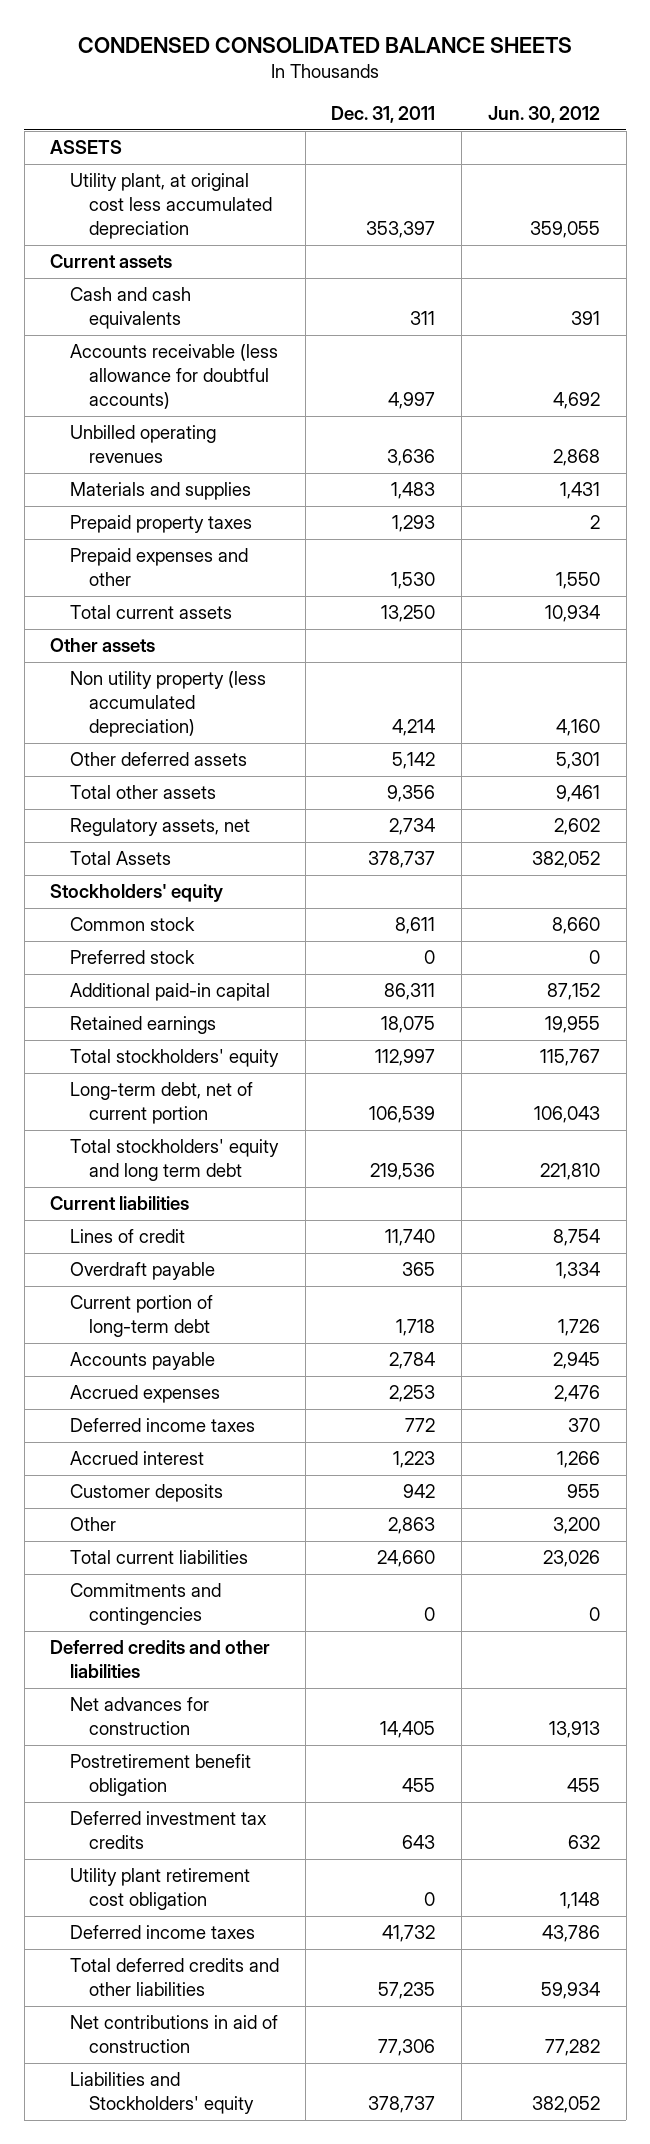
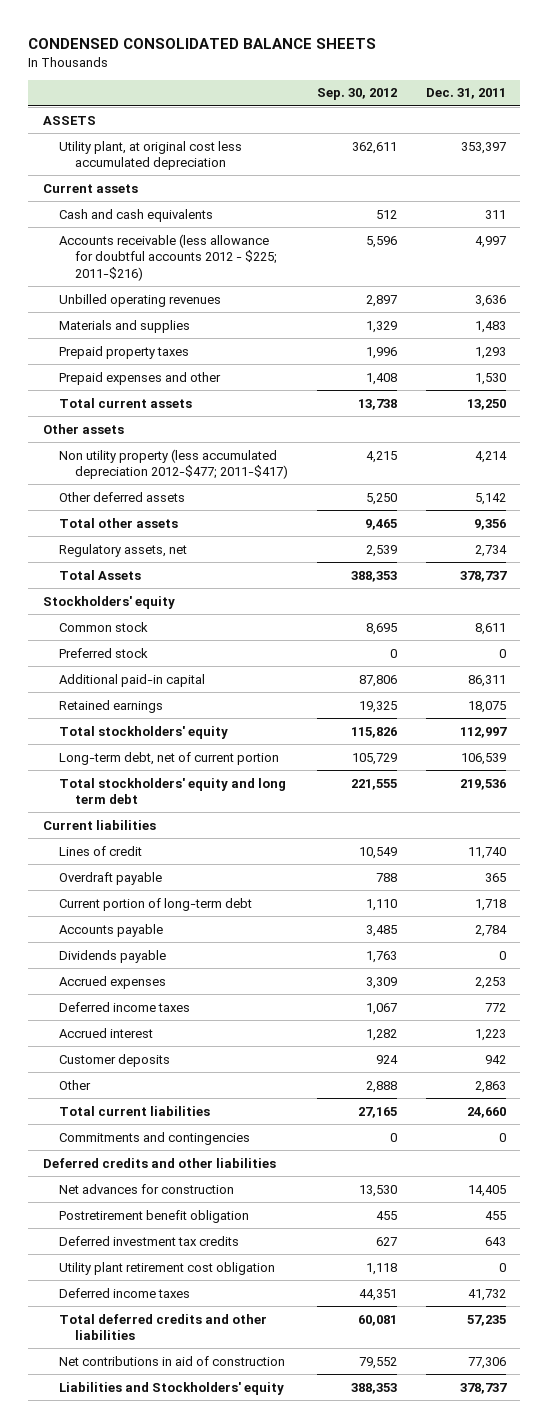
[488,105,601,123] Jun. 30, 2012 -> none
none -> [316,88,397,101] Sep. 30, 2012
[69,344,278,410] Accounts receivable (less allowance for doubtful accounts) -> [58,233,277,281] Accounts receivable (less allowance for doubtful accounts 2012 - $225; 2011-$216)
[69,671,266,738] Non utility property (less accumulated depreciation) -> [58,448,288,480] Non utility property (less accumulated depreciation 2012-$477; 2011-$417)
none -> [58,949,166,963] Dividends payable

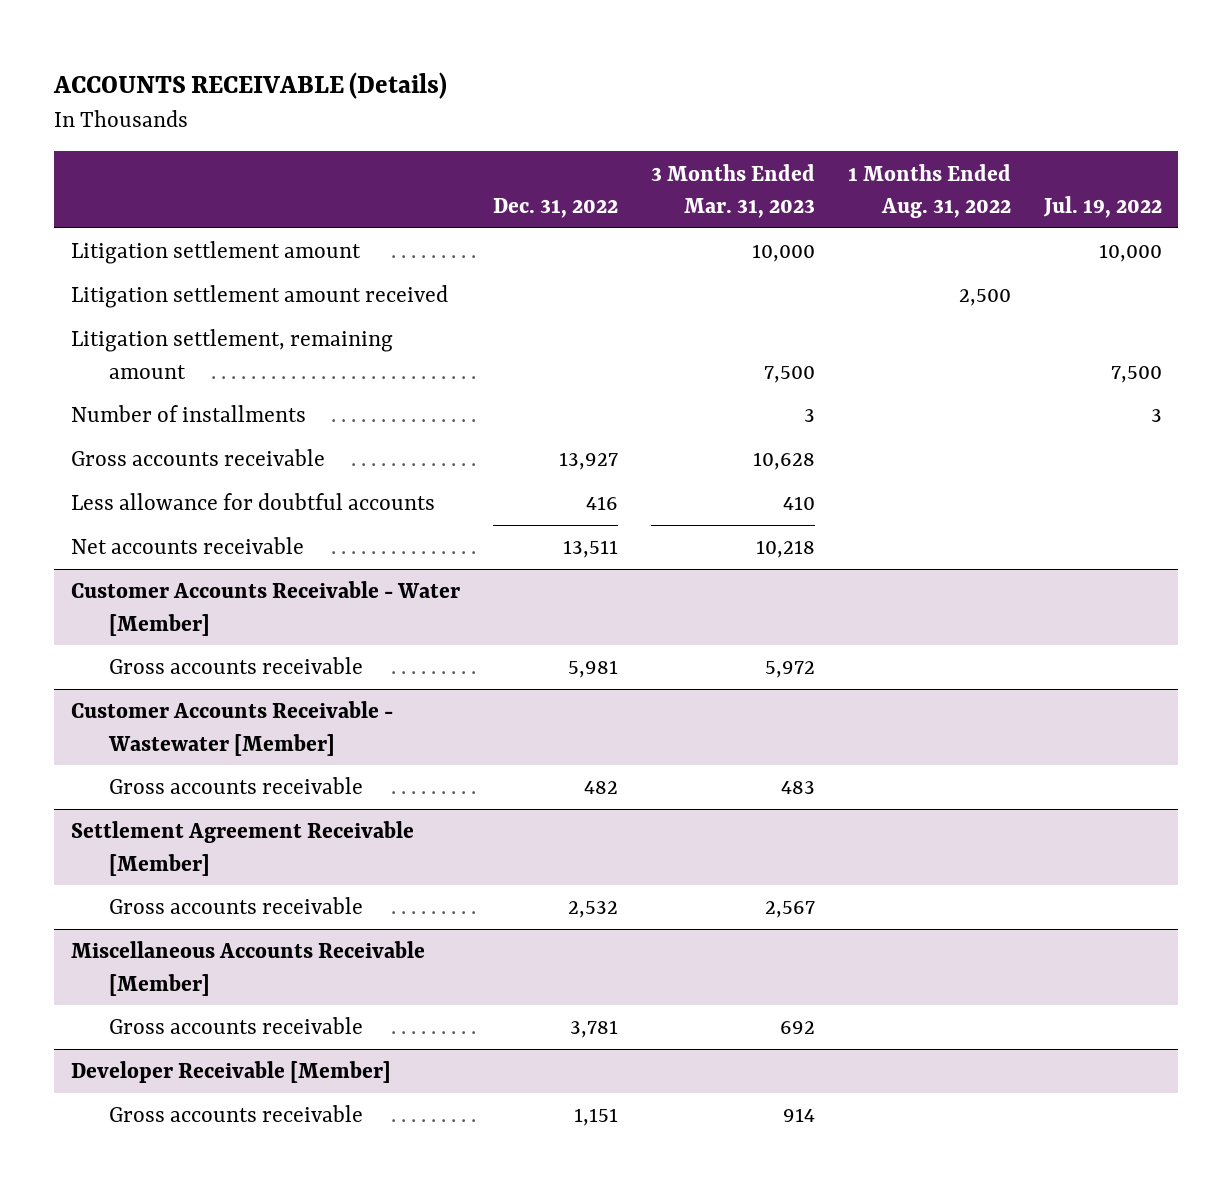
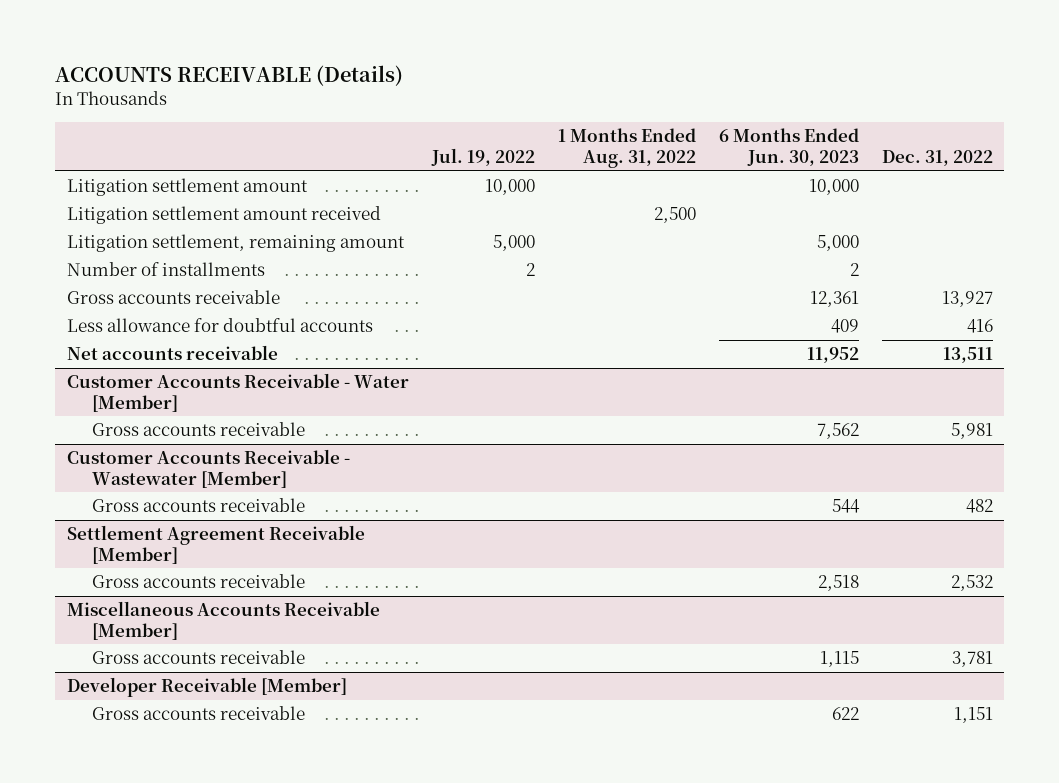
[650,163,815,218] 3 Months Ended Mar. 31, 2023 -> none
none -> [718,128,859,166] 6 Months Ended Jun. 30, 2023
[1110,365,1162,383] 7,500 -> [492,235,535,252] 5,000
[1150,409,1162,423] 3 -> [525,263,535,277] 2

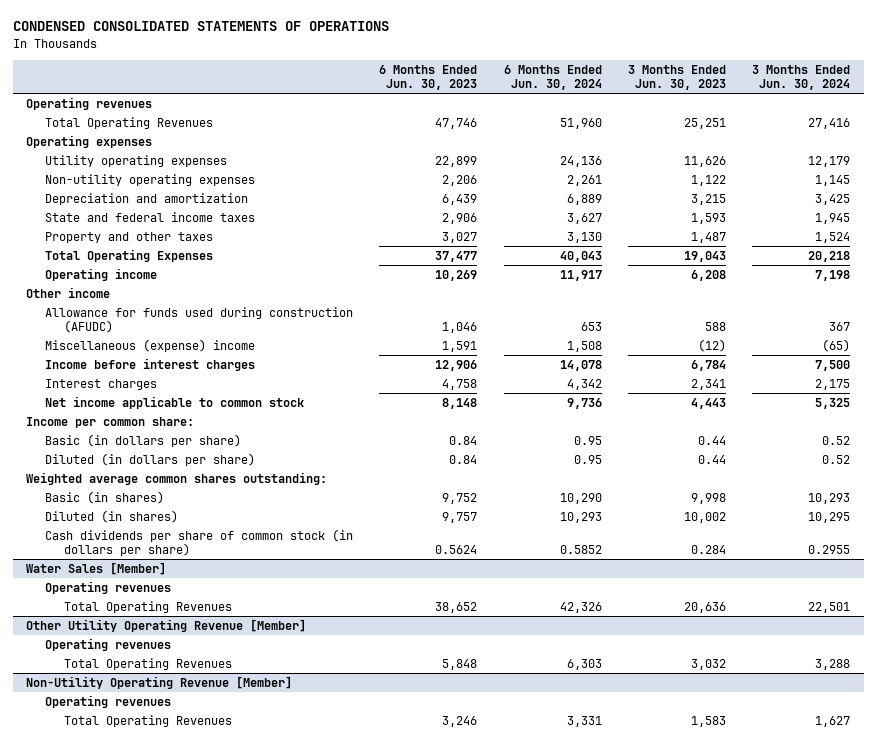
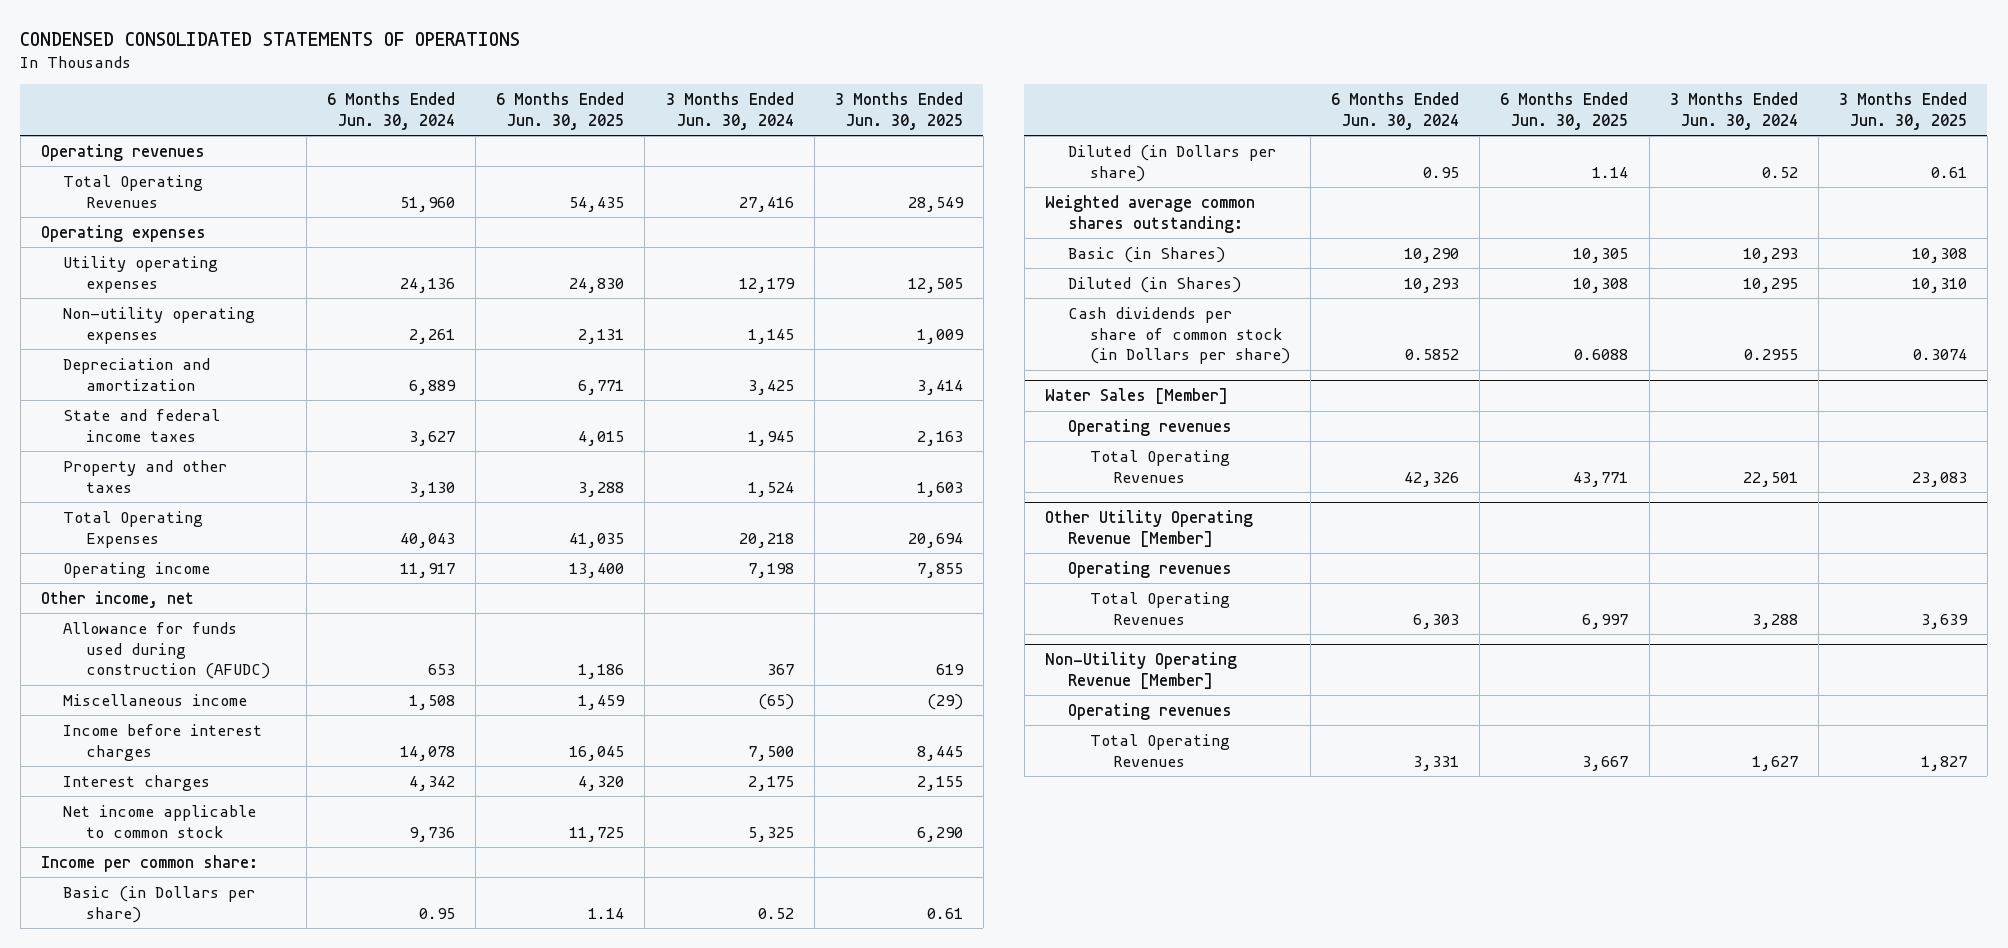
[379,64,478,90] 6 Months Ended Jun. 30, 2023 -> none
[628,64,727,90] 3 Months Ended Jun. 30, 2023 -> none
none -> [496,92,625,130] 6 Months Ended Jun. 30, 2025
none -> [834,92,963,130] 3 Months Ended Jun. 30, 2025
[25,286,110,298] Other income -> [40,590,194,608] Other income, net
[44,338,255,352] Miscellaneous (expense) income -> [63,693,248,706] Miscellaneous income
[44,433,241,447] Basic (in dollars per share) -> [63,885,256,923] Basic (in Dollars per share)
[44,452,255,466] Diluted (in dollars per share) -> [1067,144,1276,182] Diluted (in Dollars per share)
[44,490,164,504] Basic (in shares) -> [1067,246,1225,263] Basic (in Shares)
[44,509,178,523] Diluted (in shares) -> [1067,276,1241,293] Diluted (in Shares)
[44,528,353,557] Cash dividends per share of common stock (in dollars per share) -> [1067,306,1291,365] Cash dividends per share of common stock (in Dollars per share)

